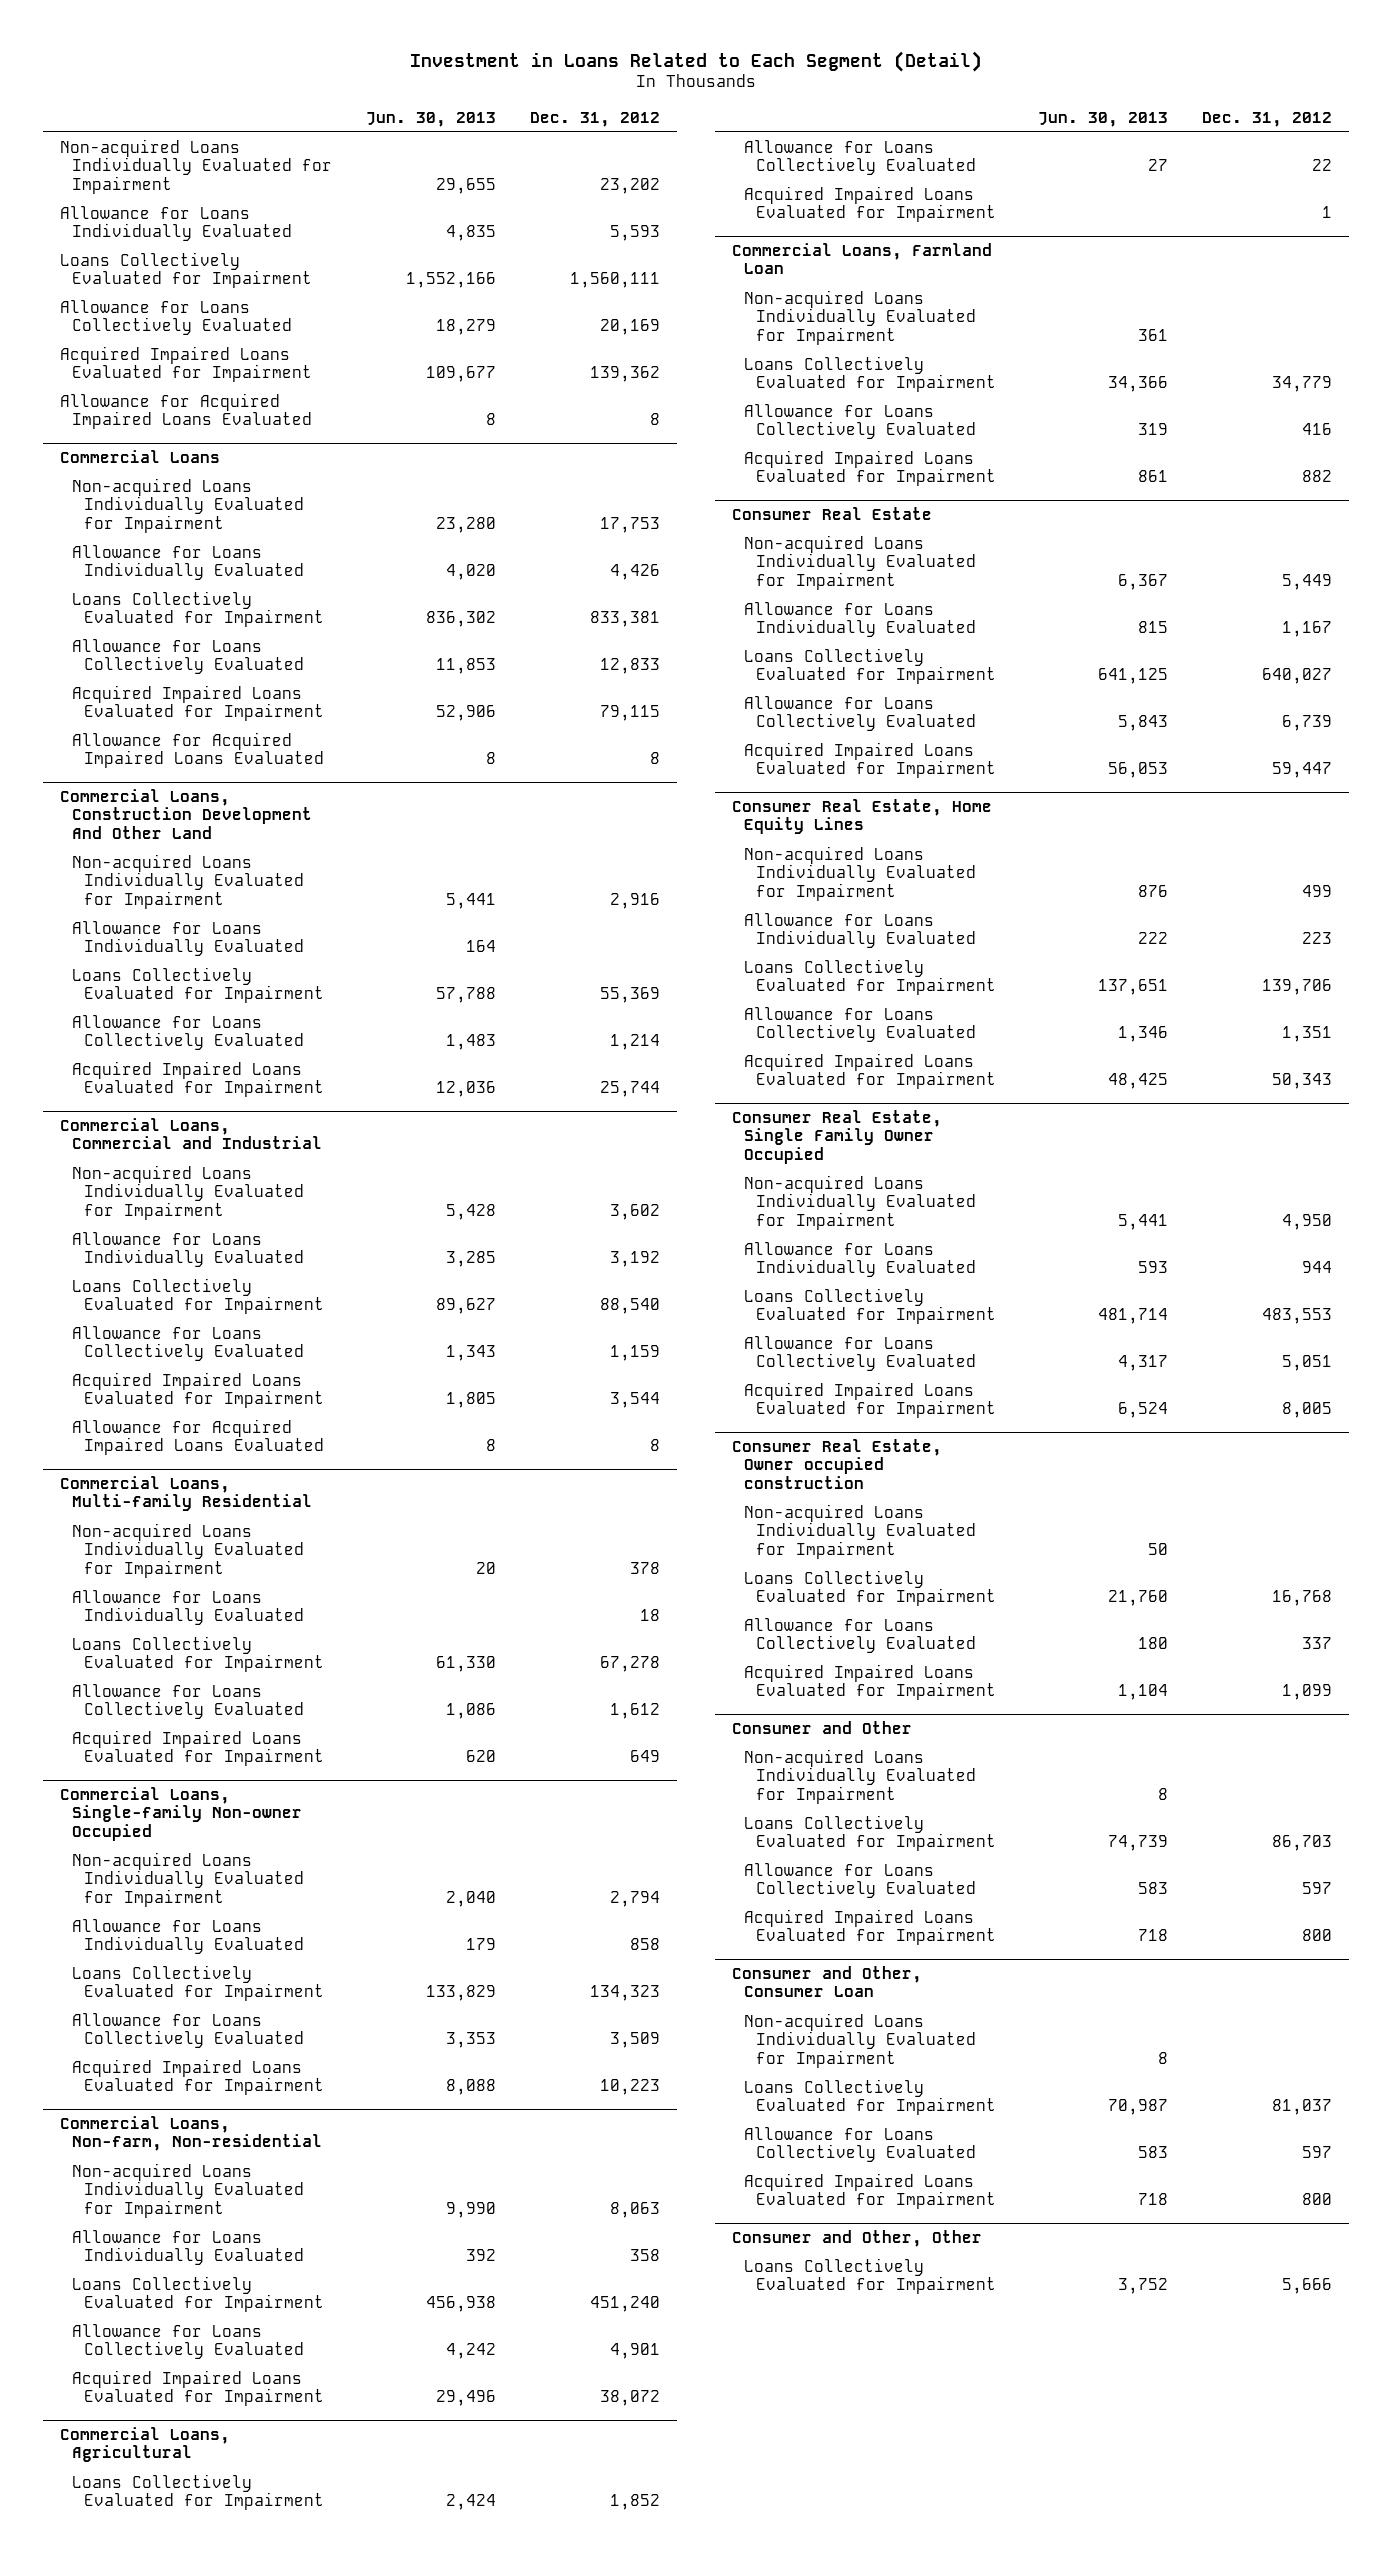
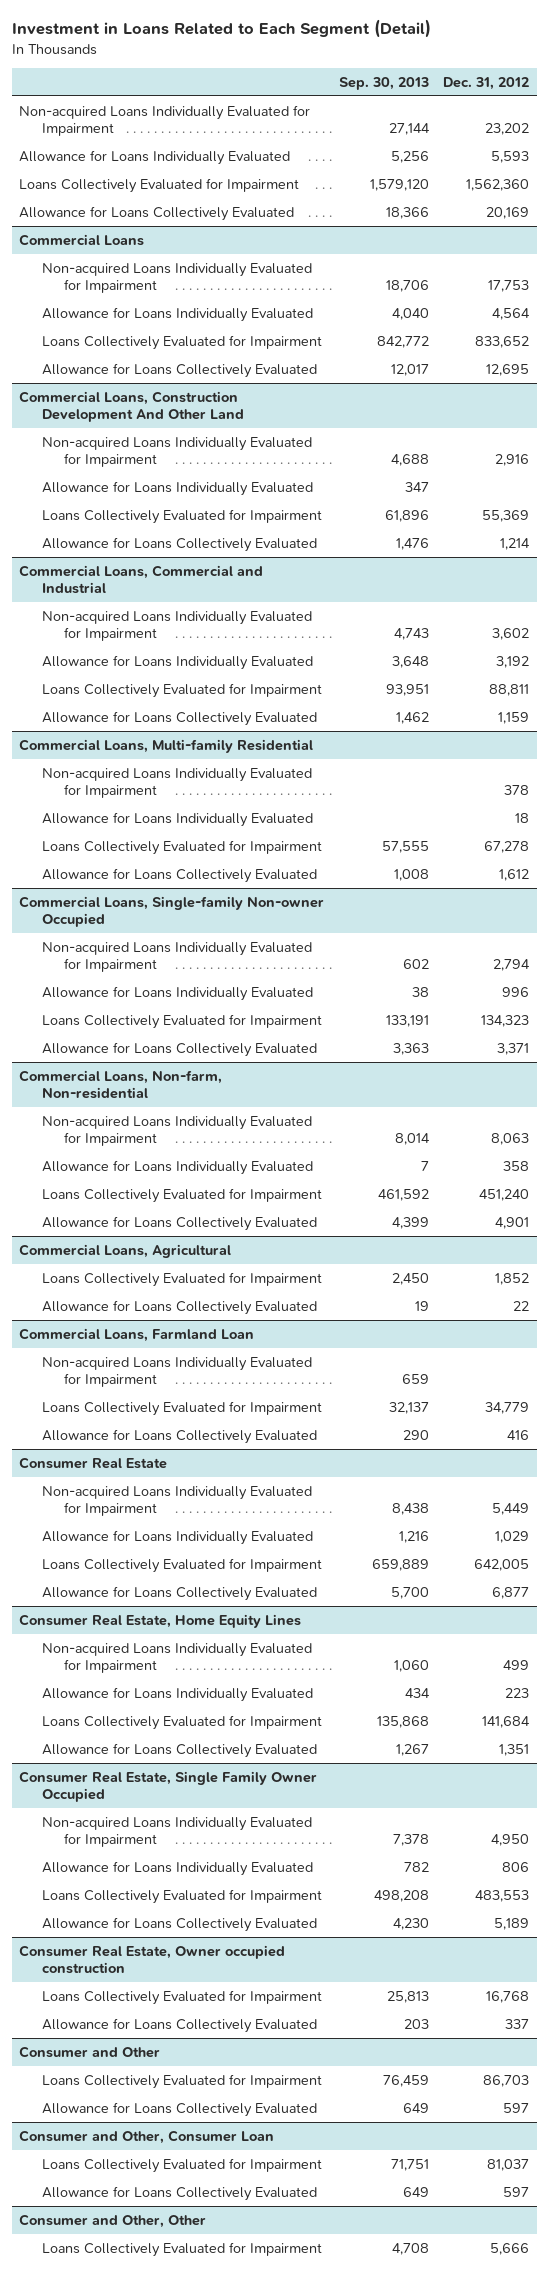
[365,111,496,127] Jun. 30, 2013 -> none
none -> [338,76,429,90] Sep. 30, 2013
[569,272,660,289] 1,560,111 -> [466,178,530,191] 1,562,360
[59,345,312,383] Acquired Impaired Loans Evaluated for Impairment -> none
[59,392,312,430] Allowance for Acquired Impaired Loans Evaluated -> none
[71,684,324,722] Acquired Impaired Loans Evaluated for Impairment -> none
[71,731,324,769] Allowance for Acquired Impaired Loans Evaluated -> none
[609,564,660,581] 4,426 -> [492,307,531,320] 4,564
[589,611,660,628] 833,381 -> [475,335,530,348] 833,652
[599,658,660,675] 12,833 -> [486,363,530,376] 12,695
[71,1060,324,1098] Acquired Impaired Loans Evaluated for Impairment -> none
[599,1298,660,1315] 88,540 -> [489,683,530,696] 88,811
[71,1371,324,1409] Acquired Impaired Loans Evaluated for Impairment -> none
[71,1418,324,1456] Allowance for Acquired Impaired Loans Evaluated -> none
[71,1729,324,1767] Acquired Impaired Loans Evaluated for Impairment -> none
[629,1938,660,1951] 858 -> [502,986,530,997] 996
[71,2058,324,2096] Acquired Impaired Loans Evaluated for Impairment -> none
[609,2032,660,2049] 3,509 -> [497,1042,530,1055] 3,371
[71,2369,324,2407] Acquired Impaired Loans Evaluated for Impairment -> none
[743,185,997,223] Acquired Impaired Loans Evaluated for Impairment -> none
[743,449,997,487] Acquired Impaired Loans Evaluated for Impairment -> none
[743,741,997,779] Acquired Impaired Loans Evaluated for Impairment -> none
[1281,621,1332,638] 1,167 -> [495,1530,530,1543] 1,029
[1261,668,1332,685] 640,027 -> [474,1558,530,1571] 642,005
[1281,715,1332,732] 6,739 -> [492,1586,530,1599] 6,877
[1261,979,1332,996] 139,706 -> [482,1715,531,1728] 141,684
[743,1052,997,1090] Acquired Impaired Loans Evaluated for Impairment -> none
[1301,1261,1332,1274] 944 -> [502,1861,530,1872] 806
[743,1381,997,1419] Acquired Impaired Loans Evaluated for Impairment -> none
[1281,1355,1332,1372] 5,051 -> [494,1917,530,1930] 5,189
[743,1503,977,1559] Non-acquired Loans Individually Evaluated for Impairment -> none
[743,1663,997,1701] Acquired Impaired Loans Evaluated for Impairment -> none
[743,1748,977,1804] Non-acquired Loans Individually Evaluated for Impairment -> none
[743,1908,997,1946] Acquired Impaired Loans Evaluated for Impairment -> none
[743,2012,977,2068] Non-acquired Loans Individually Evaluated for Impairment -> none
[743,2172,997,2210] Acquired Impaired Loans Evaluated for Impairment -> none

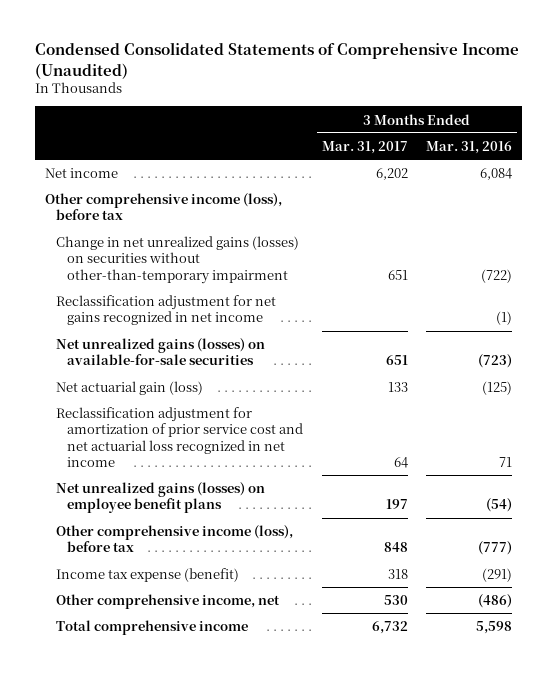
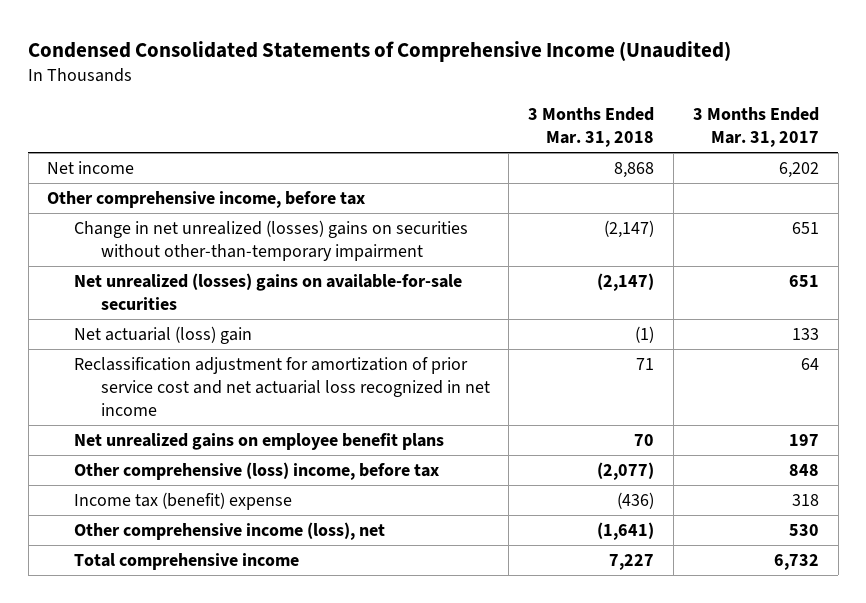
[426,140,513,154] Mar. 31, 2016 -> none
none -> [528,107,655,148] 3 Months Ended Mar. 31, 2018
[55,295,276,326] Reclassification adjustment for net gains recognized in net income -> none
[44,193,282,221] Other comprehensive income (loss), before tax -> [47,190,366,208] Other comprehensive income, before tax
[55,236,299,284] Change in net unrealized gains (losses) on securities without other-than-temporary impairment -> [74,219,469,262] Change in net unrealized (losses) gains on securities without other-than-temporary impairment
[55,338,265,366] Net unrealized gains (losses) on available-for-sale securities -> [74,272,463,311] Net unrealized (losses) gains on available-for-sale securities
[55,381,203,396] Net actuarial gain (loss) -> [74,325,253,344] Net actuarial (loss) gain
[55,482,265,514] Net unrealized gains (losses) on employee benefit plans -> [74,432,445,450] Net unrealized gains on employee benefit plans
[55,525,293,553] Other comprehensive income (loss), before tax -> [74,461,440,480] Other comprehensive (loss) income, before tax
[55,568,239,583] Income tax expense (benefit) -> [74,491,293,510] Income tax (benefit) expense
[55,594,280,610] Other comprehensive income, net -> [74,521,386,540] Other comprehensive income (loss), net

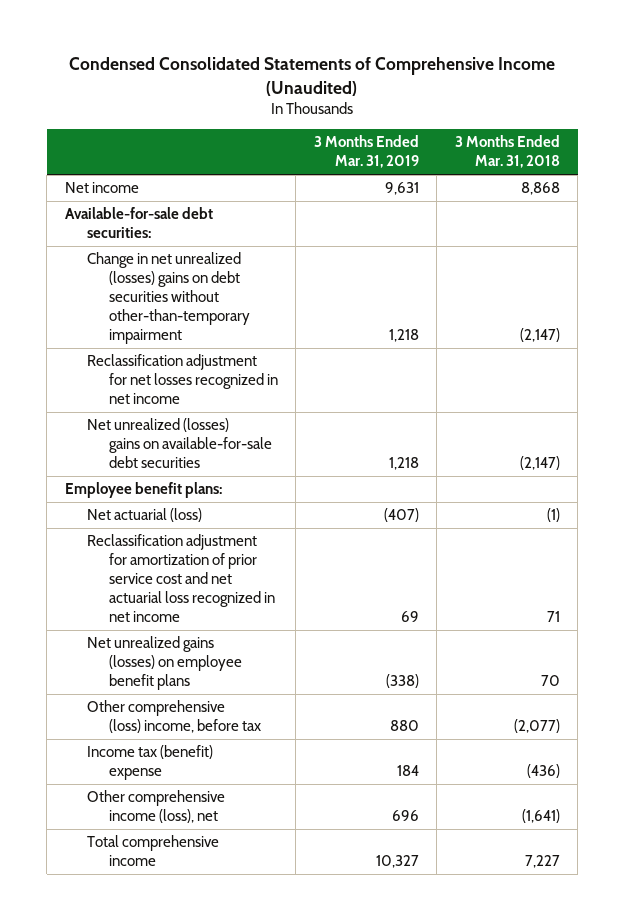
[692,107,819,148] 3 Months Ended Mar. 31, 2017 -> none
none -> [313,135,419,169] 3 Months Ended Mar. 31, 2019
[47,190,366,208] Other comprehensive income, before tax -> none
none -> [64,207,213,239] Available-for-sale debt securities:
[74,219,469,262] Change in net unrealized (losses) gains on securities without other-than-temporary impairment -> [86,252,250,345] Change in net unrealized (losses) gains on debt securities without other-than-temporary impairment
none -> [86,354,278,405] Reclassification adjustment for net losses recognized in net income
[74,272,463,311] Net unrealized (losses) gains on available-for-sale securities -> [86,418,272,469] Net unrealized (losses) gains on available-for-sale debt securities
none -> [64,482,222,499] Employee benefit plans:
[74,325,253,344] Net actuarial (loss) gain -> [86,508,202,523] Net actuarial (loss)
[74,432,445,450] Net unrealized gains on employee benefit plans -> [86,636,242,691] Net unrealized gains (losses) on employee benefit plans

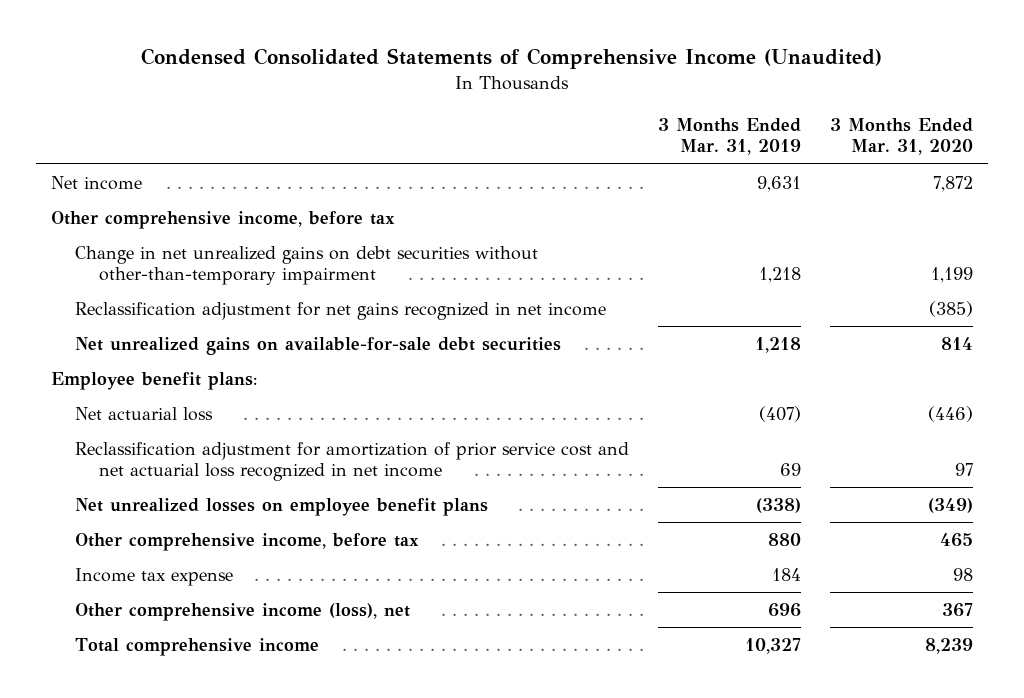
[454,135,560,169] 3 Months Ended Mar. 31, 2018 -> none
none -> [830,118,974,156] 3 Months Ended Mar. 31, 2020
[64,207,213,239] Available-for-sale debt securities: -> none
none -> [50,210,395,229] Other comprehensive income, before tax
[86,252,250,345] Change in net unrealized (losses) gains on debt securities without other-than-temporary impairment -> [74,245,538,285] Change in net unrealized gains on debt securities without other-than-temporary impairment
[86,354,278,405] Reclassification adjustment for net losses recognized in net income -> [74,301,606,320] Reclassification adjustment for net gains recognized in net income
[86,418,272,469] Net unrealized (losses) gains on available-for-sale debt securities -> [74,336,561,355] Net unrealized gains on available-for-sale debt securities
[86,508,202,523] Net actuarial (loss) -> [74,406,213,421] Net actuarial loss
[86,636,242,691] Net unrealized gains (losses) on employee benefit plans -> [74,497,488,516] Net unrealized losses on employee benefit plans
[86,700,261,734] Other comprehensive (loss) income, before tax -> [74,532,419,551] Other comprehensive income, before tax
[86,745,213,781] Income tax (benefit) expense -> [74,567,233,586] Income tax expense

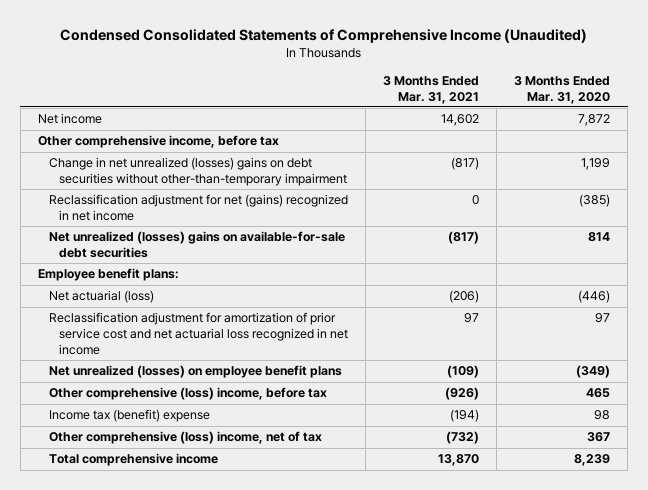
[658,118,802,156] 3 Months Ended Mar. 31, 2019 -> none
none -> [383,75,480,104] 3 Months Ended Mar. 31, 2021
[74,245,538,285] Change in net unrealized gains on debt securities without other-than-temporary impairment -> [48,157,348,187] Change in net unrealized (losses) gains on debt securities without other-than-temporary impairment
[74,301,606,320] Reclassification adjustment for net gains recognized in net income -> [48,194,348,222] Reclassification adjustment for net (gains) recognized in net income
[74,336,561,355] Net unrealized gains on available-for-sale debt securities -> [48,231,345,259] Net unrealized (losses) gains on available-for-sale debt securities
[74,406,213,421] Net actuarial loss -> [48,290,154,304] Net actuarial (loss)
[74,497,488,516] Net unrealized losses on employee benefit plans -> [48,365,342,379] Net unrealized (losses) on employee benefit plans
[74,532,419,551] Other comprehensive income, before tax -> [48,387,327,401] Other comprehensive (loss) income, before tax
[74,567,233,586] Income tax expense -> [48,409,210,423] Income tax (benefit) expense
[74,602,410,621] Other comprehensive income (loss), net -> [48,431,322,445] Other comprehensive (loss) income, net of tax

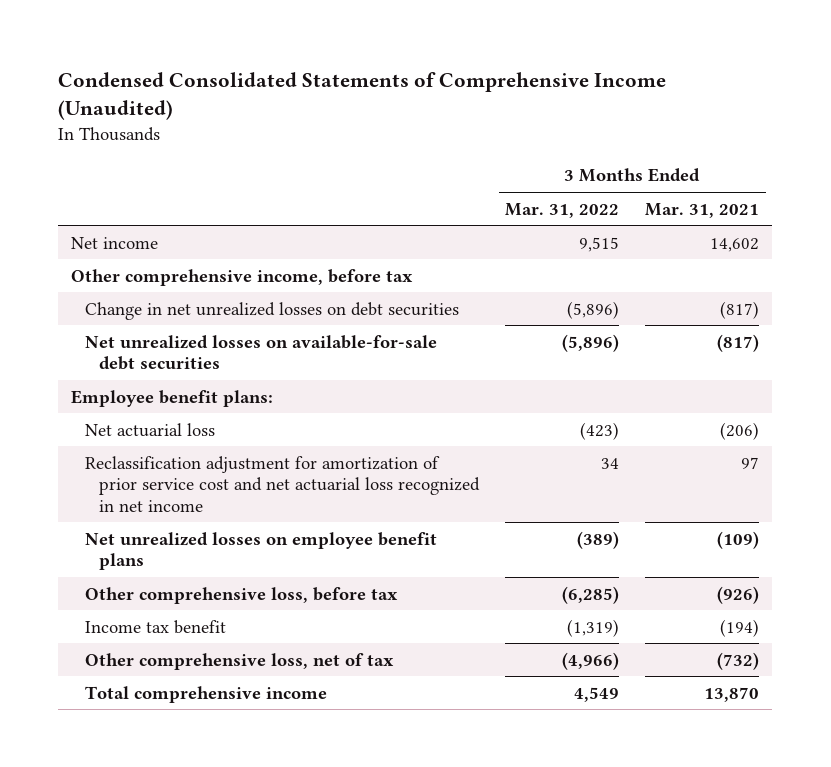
[514,75,611,104] 3 Months Ended Mar. 31, 2020 -> none
none -> [505,202,620,218] Mar. 31, 2022
[48,194,348,222] Reclassification adjustment for net (gains) recognized in net income -> none
[48,157,348,187] Change in net unrealized (losses) gains on debt securities without other-than-temporary impairment -> [85,301,460,320] Change in net unrealized losses on debt securities
[48,231,345,259] Net unrealized (losses) gains on available-for-sale debt securities -> [85,334,438,371] Net unrealized losses on available-for-sale debt securities
[48,290,154,304] Net actuarial (loss) -> [85,422,216,437] Net actuarial loss
[48,365,342,379] Net unrealized (losses) on employee benefit plans -> [85,531,438,571] Net unrealized losses on employee benefit plans
[48,387,327,401] Other comprehensive (loss) income, before tax -> [85,586,399,604] Other comprehensive loss, before tax
[48,409,210,423] Income tax (benefit) expense -> [85,619,227,634] Income tax benefit
[48,431,322,445] Other comprehensive (loss) income, net of tax -> [85,652,395,670] Other comprehensive loss, net of tax

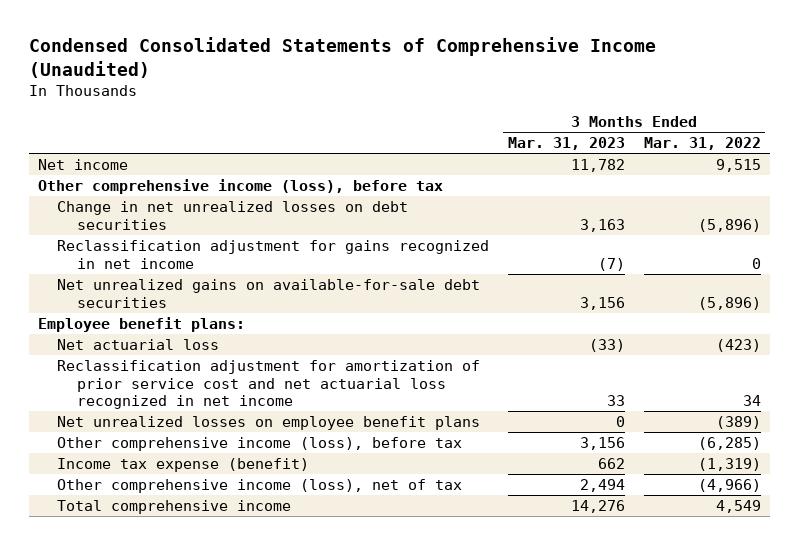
[645,202,760,218] Mar. 31, 2021 -> none
none -> [507,137,625,151] Mar. 31, 2023
[71,268,414,286] Other comprehensive income, before tax -> [38,179,444,195] Other comprehensive income (loss), before tax
none -> [57,240,490,269] Reclassification adjustment for gains recognized in net income
[85,334,438,371] Net unrealized losses on available-for-sale debt securities -> [57,279,481,308] Net unrealized gains on available-for-sale debt securities
[85,586,399,604] Other comprehensive loss, before tax -> [57,437,463,452] Other comprehensive income (loss), before tax
[85,619,227,634] Income tax benefit -> [57,458,310,473] Income tax expense (benefit)
[85,652,395,670] Other comprehensive loss, net of tax -> [57,479,463,494] Other comprehensive income (loss), net of tax

